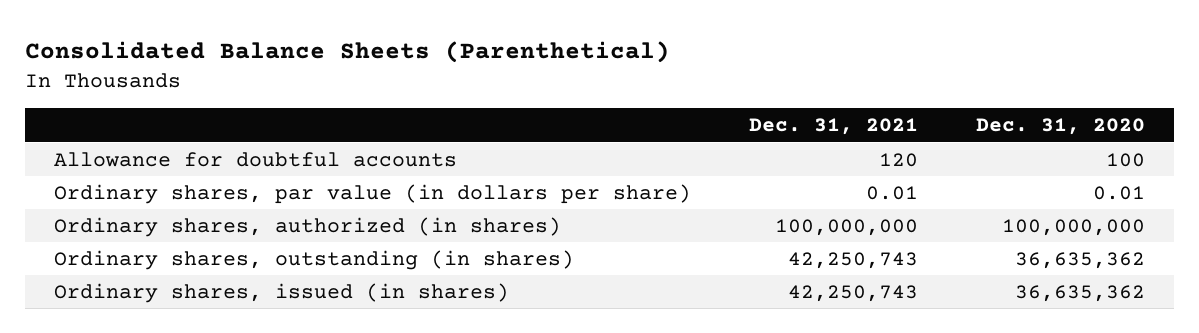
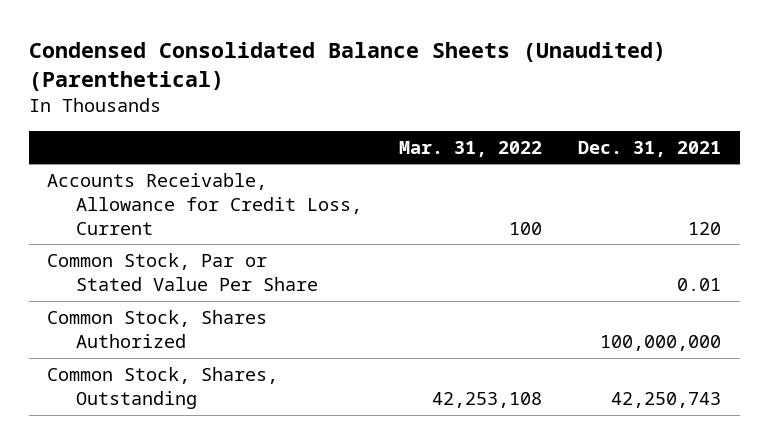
[25,41,671,64] Consolidated Balance Sheets (Parenthetical) -> [29,41,667,91] Condensed Consolidated Balance Sheets (Unaudited) (Parenthetical)
[975,118,1145,136] Dec. 31, 2020 -> none
none -> [398,140,542,157] Mar. 31, 2022
[54,151,458,167] Allowance for doubtful accounts -> none
[54,282,510,303] Ordinary shares, issued (in shares) -> none
none -> [47,173,363,235] Accounts Receivable, Allowance for Credit Loss, Current
[54,183,692,204] Ordinary shares, par value (in dollars per share) -> [47,253,319,291] Common Stock, Par or Stated Value Per Share
[54,216,562,237] Ordinary shares, authorized (in shares) -> [47,310,268,348] Common Stock, Shares Authorized
[54,249,575,270] Ordinary shares, outstanding (in shares) -> [47,367,279,409] Common Stock, Shares, Outstanding

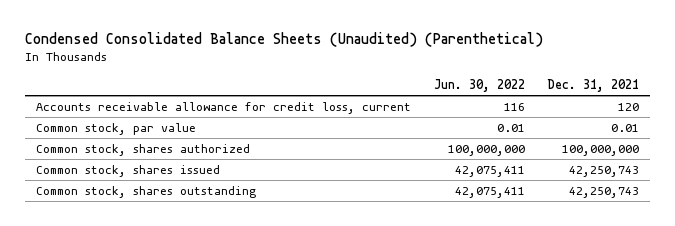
[398,140,542,157] Mar. 31, 2022 -> none
none -> [433,78,525,92] Jun. 30, 2022
[47,173,363,235] Accounts Receivable, Allowance for Credit Loss, Current -> [36,101,412,114] Accounts receivable allowance for credit loss, current
[47,253,319,291] Common Stock, Par or Stated Value Per Share -> [36,122,197,135] Common stock, par value
[47,310,268,348] Common Stock, Shares Authorized -> [36,143,251,156] Common stock, shares authorized
none -> [36,164,221,177] Common stock, shares issued
[47,367,279,409] Common Stock, Shares, Outstanding -> [36,185,257,198] Common stock, shares outstanding

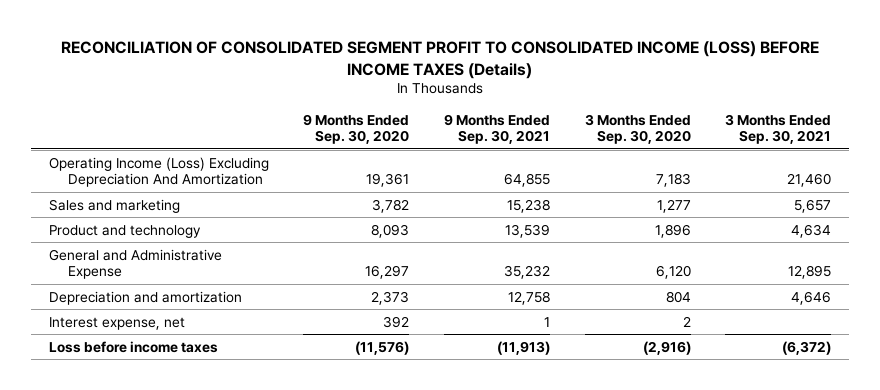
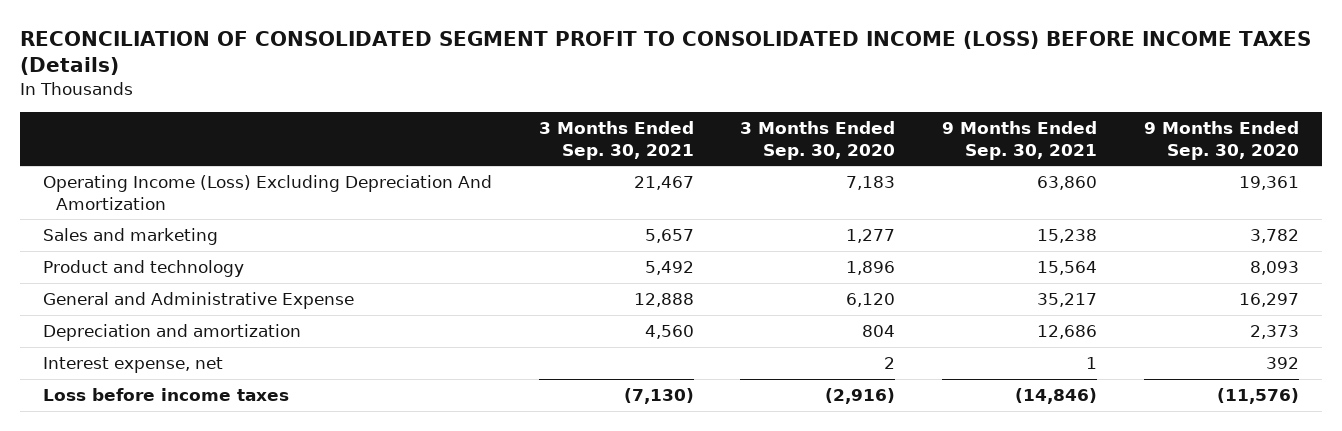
[504,172,551,187] 64,855 -> [1037,176,1098,191] 63,860
[787,172,832,187] 21,460 -> [633,176,694,191] 21,467
[505,223,551,238] 13,539 -> [1037,261,1098,276] 15,564
[791,223,832,238] 4,634 -> [644,261,694,276] 5,492
[504,264,551,279] 35,232 -> [1037,293,1098,308] 35,217
[788,264,832,279] 12,895 -> [633,293,694,308] 12,888
[508,290,551,305] 12,758 -> [1037,325,1098,340] 12,686
[791,290,832,305] 4,646 -> [644,325,694,340] 4,560
[497,340,551,355] (11,913) -> [1015,388,1098,405] (14,846)
[782,340,832,355] (6,372) -> [623,388,694,405] (7,130)

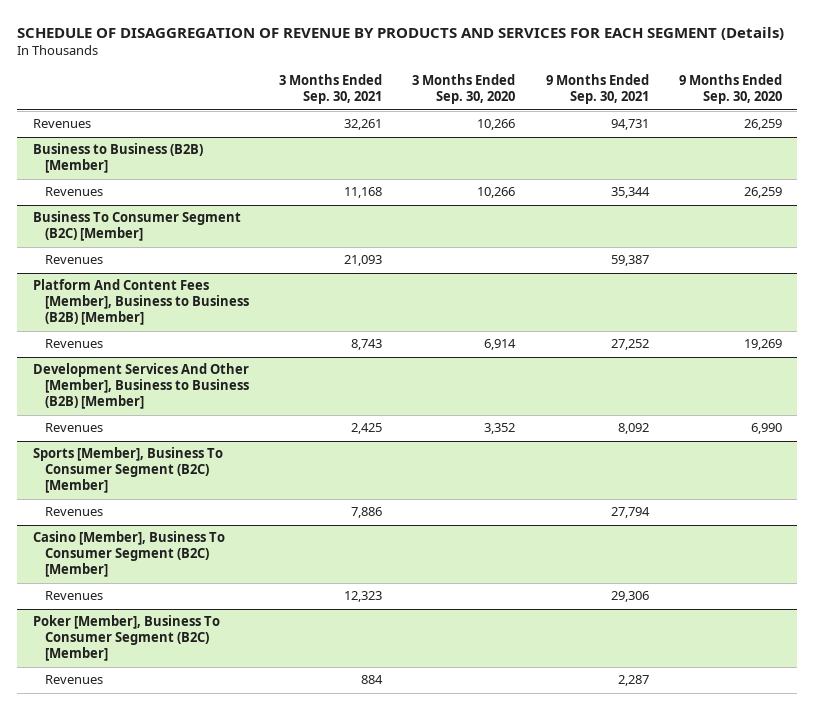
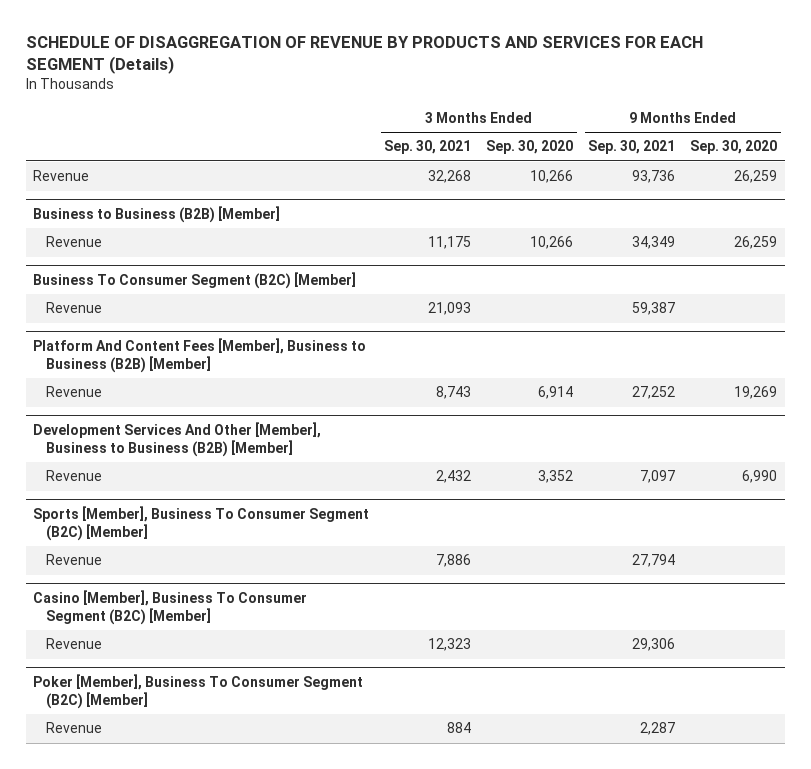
[32,119,91,129] Revenues -> none
none -> [33,170,90,182] Revenue
[44,187,103,197] Revenues -> none
none -> [46,236,103,248] Revenue
[44,255,103,265] Revenues -> [46,302,103,314] Revenue
[44,339,103,349] Revenues -> [46,386,103,398] Revenue
[44,423,103,433] Revenues -> none
none -> [46,470,103,482] Revenue
[44,507,103,517] Revenues -> [46,554,103,566] Revenue
[44,591,103,601] Revenues -> [46,638,103,650] Revenue
[44,675,103,685] Revenues -> [46,722,103,734] Revenue

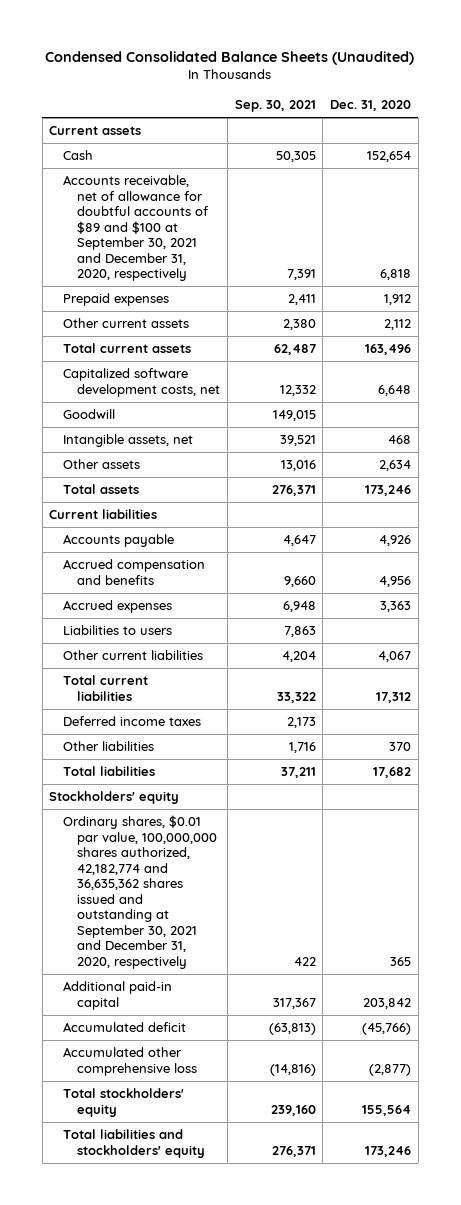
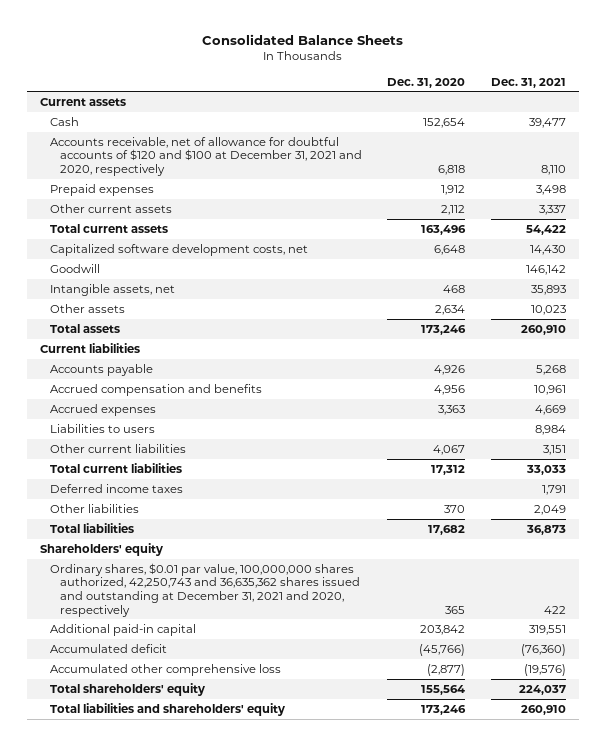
[45,50,415,65] Condensed Consolidated Balance Sheets (Unaudited) -> [201,33,403,45] Consolidated Balance Sheets
[234,100,316,113] Sep. 30, 2021 -> none
none -> [490,77,566,88] Dec. 31, 2021
[63,175,209,282] Accounts receivable, net of allowance for doubtful accounts of $89 and $100 at September 30, 2021 and December 31, 2020, respectively -> [49,136,362,177] Accounts receivable, net of allowance for doubtful accounts of $120 and $100 at December 31, 2021 and 2020, respectively
[49,791,180,805] Stockholders' equity -> [39,542,163,556] Shareholders' equity
[63,815,217,969] Ordinary shares, $0.01 par value, 100,000,000 shares authorized, 42,182,774 and 36,635,362 shares issued and outstanding at September 30, 2021 and December 31, 2020, respectively -> [49,562,360,617] Ordinary shares, $0.01 par value, 100,000,000 shares authorized, 42,250,743 and 36,635,362 shares issued and outstanding at December 31, 2021 and 2020, respectively
[63,1088,185,1117] Total stockholders' equity -> [49,682,205,696] Total shareholders' equity
[63,1129,205,1158] Total liabilities and stockholders' equity -> [49,702,285,716] Total liabilities and shareholders' equity

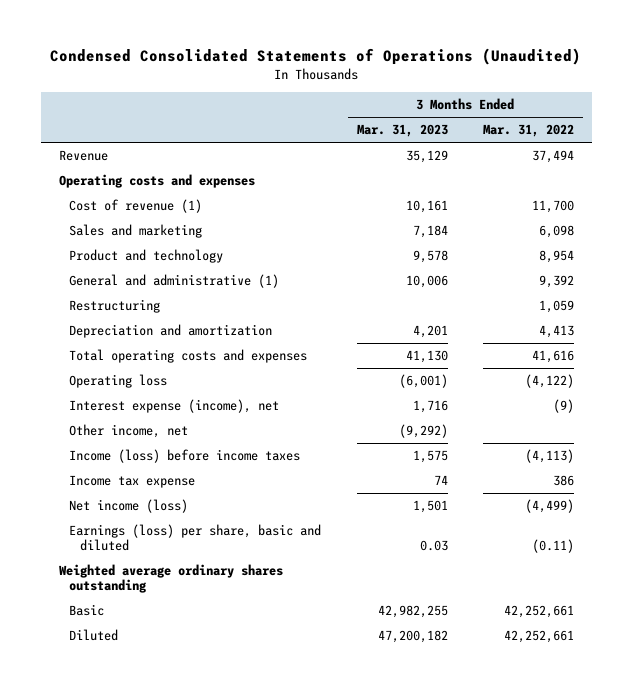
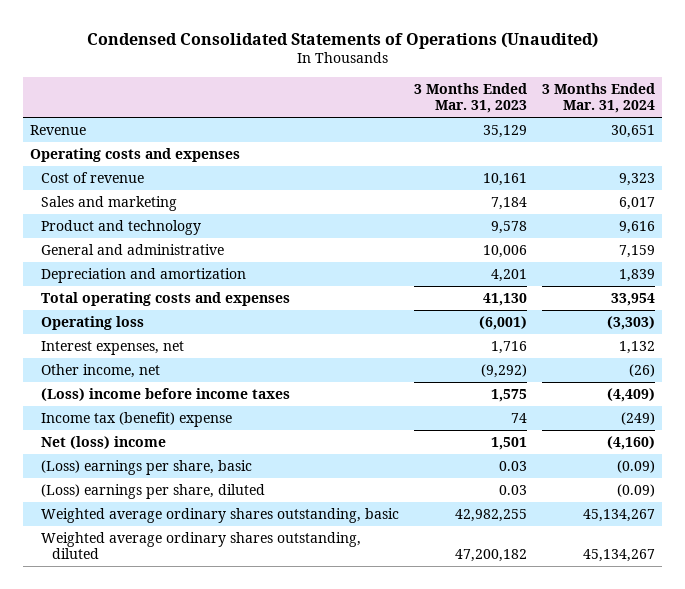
[483,124,575,138] Mar. 31, 2022 -> none
none -> [541,83,655,114] 3 Months Ended Mar. 31, 2024
[69,199,203,214] Cost of revenue (1) -> [41,171,145,183] Cost of revenue
[69,299,161,314] Restructuring -> none
[69,274,280,289] General and administrative (1) -> [41,243,225,255] General and administrative
[69,399,280,414] Interest expense (income), net -> [41,340,185,355] Interest expenses, net
[58,564,283,594] Weighted average ordinary shares outstanding -> none
[69,449,301,464] Income (loss) before income taxes -> [41,387,291,401] (Loss) income before income taxes
[69,475,196,489] Income tax expense -> [41,411,233,427] Income tax (benefit) expense
[69,499,189,514] Net income (loss) -> [41,435,167,449] Net (loss) income
[69,524,322,552] Earnings (loss) per share, basic and diluted -> [41,459,253,475] (Loss) earnings per share, basic
none -> [41,483,266,499] (Loss) earnings per share, diluted
[69,604,105,617] Basic -> [41,507,400,523] Weighted average ordinary shares outstanding, basic
[69,629,119,642] Diluted -> [41,531,362,560] Weighted average ordinary shares outstanding, diluted

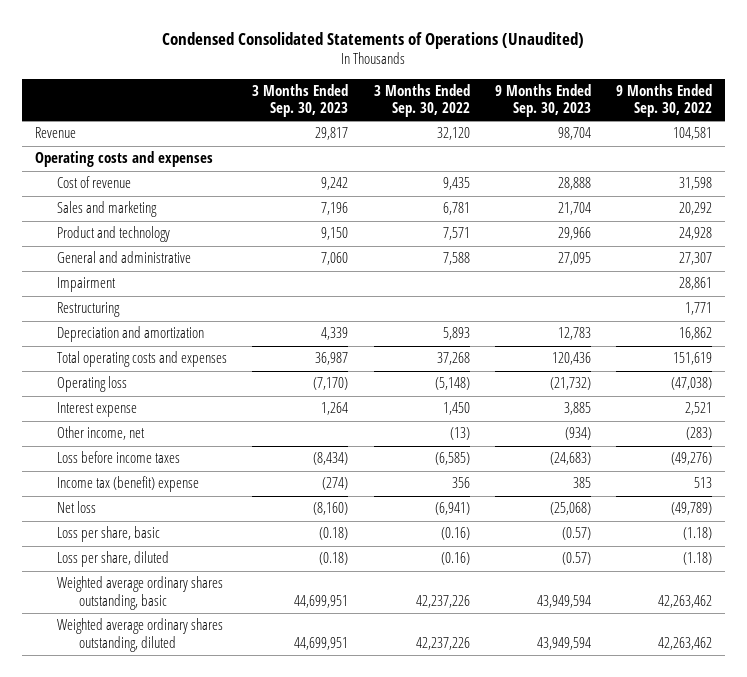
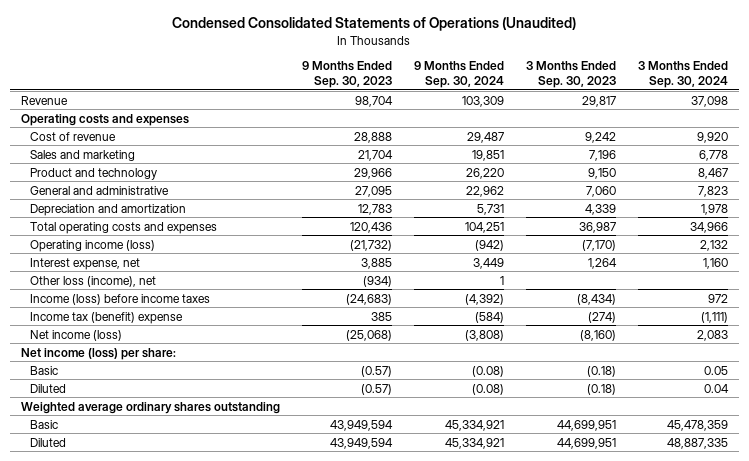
[373,84,470,118] 3 Months Ended Sep. 30, 2022 -> none
[615,84,712,118] 9 Months Ended Sep. 30, 2022 -> none
none -> [413,61,504,89] 9 Months Ended Sep. 30, 2024
none -> [637,61,728,89] 3 Months Ended Sep. 30, 2024
[57,277,117,293] Impairment -> none
[57,302,121,318] Restructuring -> none
[57,376,128,393] Operating loss -> [30,239,156,252] Operating income (loss)
[57,402,138,418] Interest expense -> [30,257,141,270] Interest expense, net
[57,426,146,441] Other income, net -> [30,275,157,287] Other loss (income), net
[57,451,181,464] Loss before income taxes -> [30,293,211,305] Income (loss) before income taxes
[57,501,97,514] Net loss -> [30,329,123,341] Net income (loss)
none -> [20,347,176,360] Net income (loss) per share:
[57,526,161,543] Loss per share, basic -> [30,365,59,375] Basic
[57,551,170,568] Loss per share, diluted -> [30,383,67,393] Diluted
none -> [20,401,280,414] Weighted average ordinary shares outstanding
[57,576,224,610] Weighted average ordinary shares outstanding, basic -> [30,419,59,429] Basic
[57,618,224,652] Weighted average ordinary shares outstanding, diluted -> [30,437,67,447] Diluted

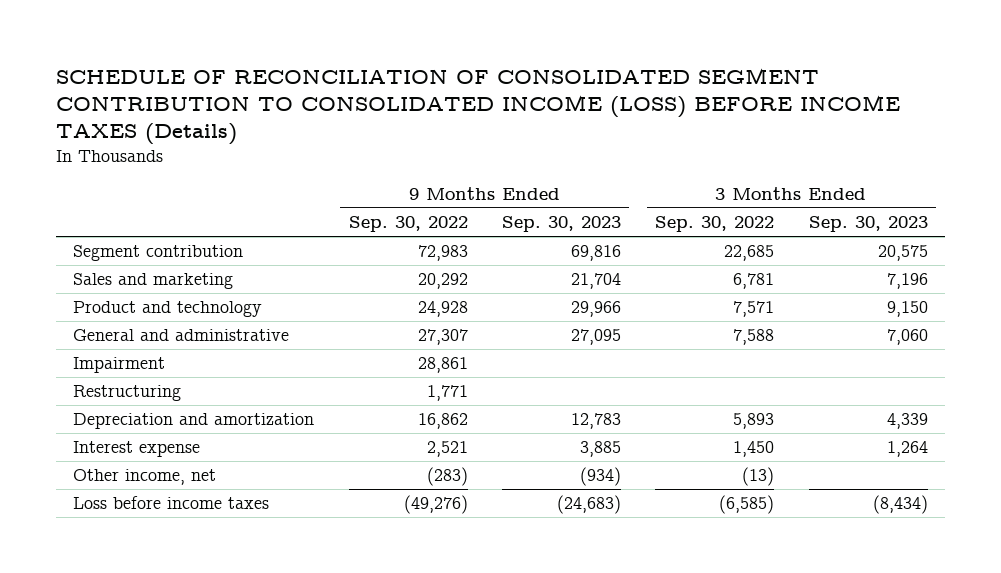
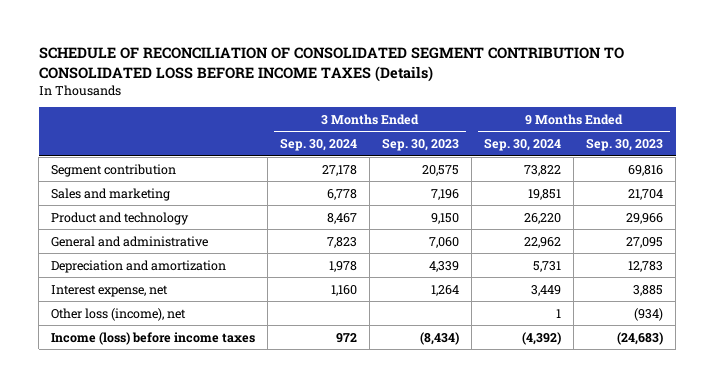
[56,67,901,146] SCHEDULE OF RECONCILIATION OF CONSOLIDATED SEGMENT CONTRIBUTION TO CONSOLIDATED INCOME (LOSS) BEFORE INCOME TAXES (Details) -> [38,47,624,82] SCHEDULE OF RECONCILIATION OF CONSOLIDATED SEGMENT CONTRIBUTION TO CONSOLIDATED LOSS BEFORE INCOME TAXES (Details)
[348,216,468,233] Sep. 30, 2022 -> none
[655,216,775,233] Sep. 30, 2022 -> none
none -> [280,138,358,152] Sep. 30, 2024
none -> [484,138,562,152] Sep. 30, 2024
[73,357,166,374] Impairment -> none
[73,385,182,402] Restructuring -> none
[73,441,201,458] Interest expense -> [51,284,169,297] Interest expense, net
[73,469,217,486] Other income, net -> [51,307,187,321] Other loss (income), net
[73,496,270,510] Loss before income taxes -> [51,331,256,345] Income (loss) before income taxes

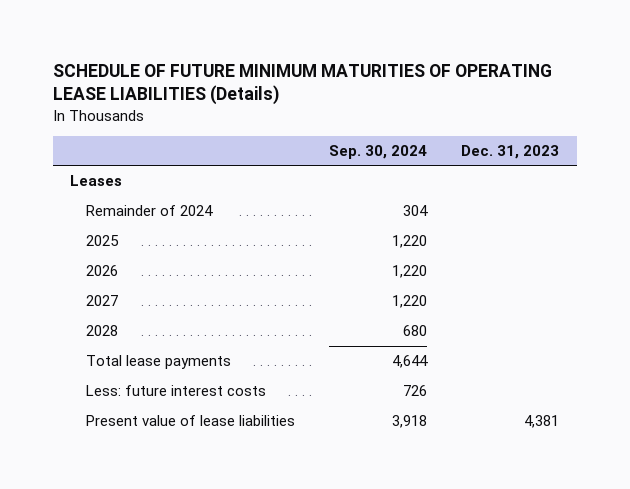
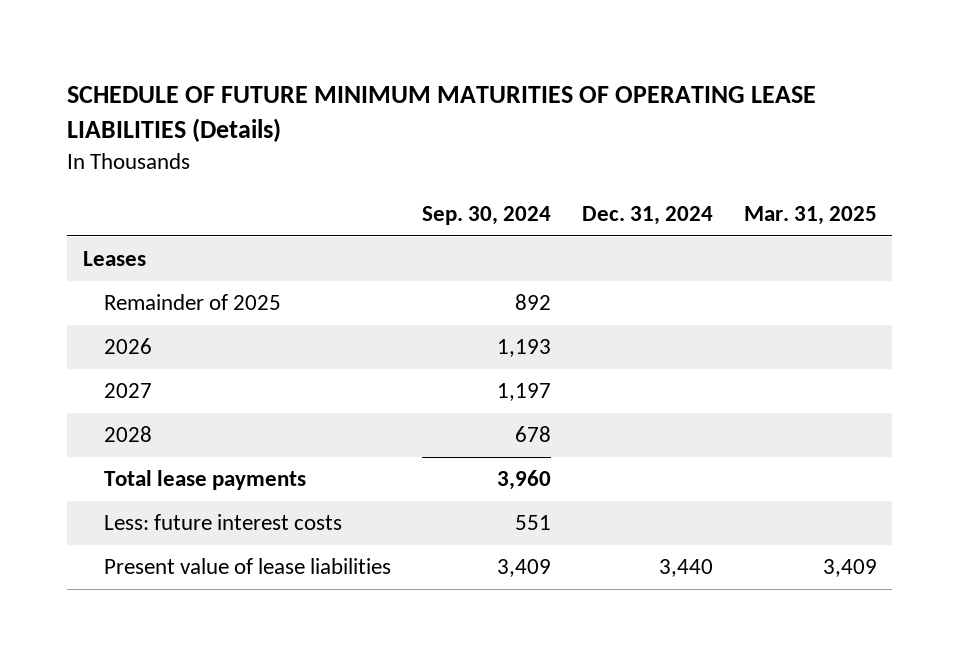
[461,145,560,160] Dec. 31, 2023 -> none
none -> [581,205,713,225] Dec. 31, 2024
none -> [743,205,877,225] Mar. 31, 2025
[85,235,119,247] 2025 -> none
[85,205,213,217] Remainder of 2024 -> [104,294,282,311] Remainder of 2025
[403,205,429,217] 304 -> [515,294,552,311] 892
[392,265,428,279] 1,220 -> [497,339,552,358] 1,193
[392,295,428,309] 1,220 -> [497,383,552,402] 1,197
[403,325,428,337] 680 -> [515,426,552,443] 678
[392,355,429,369] 4,644 -> [497,470,552,491] 3,960
[403,385,428,397] 726 -> [515,515,552,531] 551
[392,415,428,429] 3,918 -> [497,559,552,578] 3,409

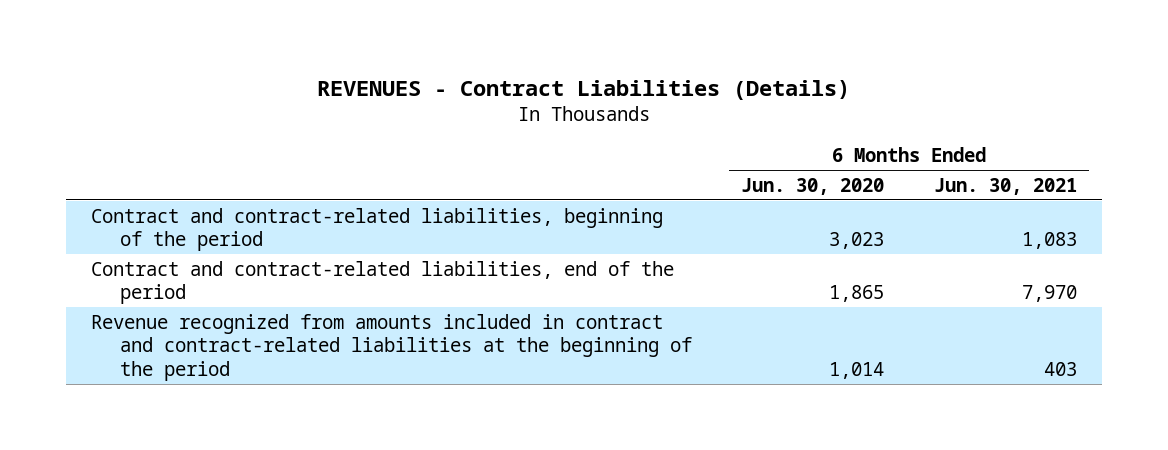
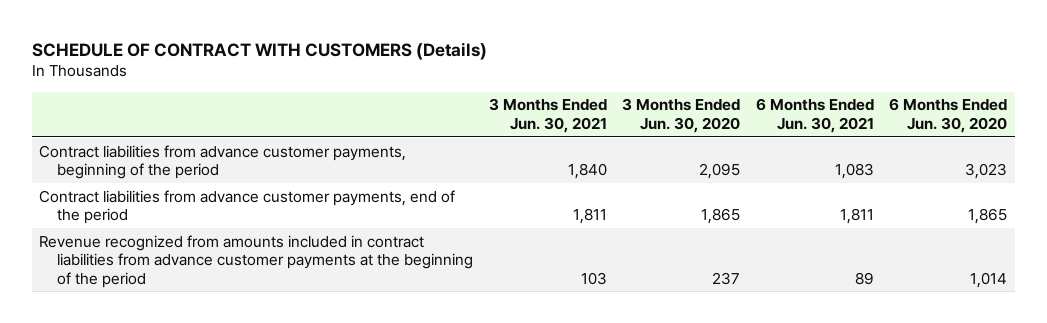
[316,79,850,100] REVENUES - Contract Liabilities (Details) -> [31,41,487,60] SCHEDULE OF CONTRACT WITH CUSTOMERS (Details)
none -> [488,98,607,133] 3 Months Ended Jun. 30, 2021
none -> [622,98,741,133] 3 Months Ended Jun. 30, 2020
[90,207,663,252] Contract and contract-related liabilities, beginning of the period -> [39,144,407,180] Contract liabilities from advance customer payments, beginning of the period
[90,260,674,305] Contract and contract-related liabilities, end of the period -> [39,189,456,225] Contract liabilities from advance customer payments, end of the period
[1022,285,1078,303] 7,970 -> [839,208,874,225] 1,811
[90,313,692,382] Revenue recognized from amounts included in contract and contract-related liabilities at the beginning of the period -> [39,234,473,288] Revenue recognized from amounts included in contract liabilities from advance customer payments at the beginning of the period
[1044,362,1078,377] 403 -> [854,271,874,285] 89

